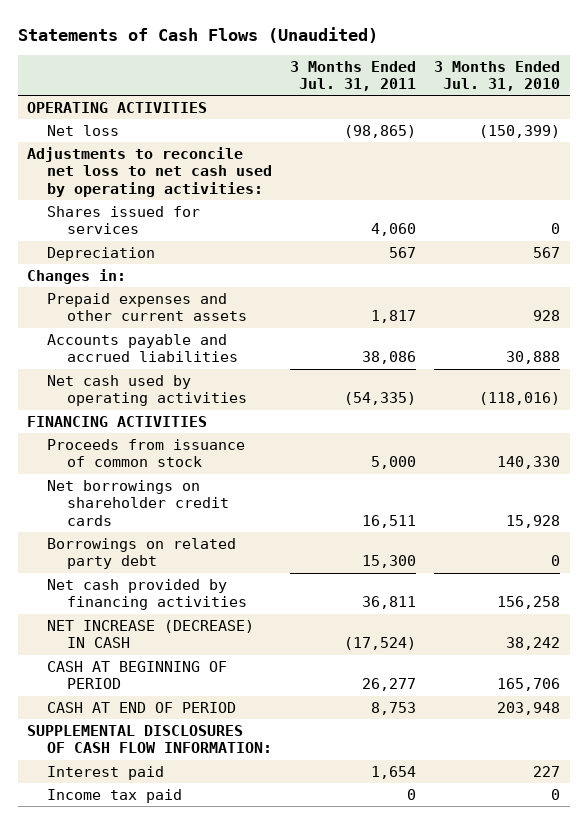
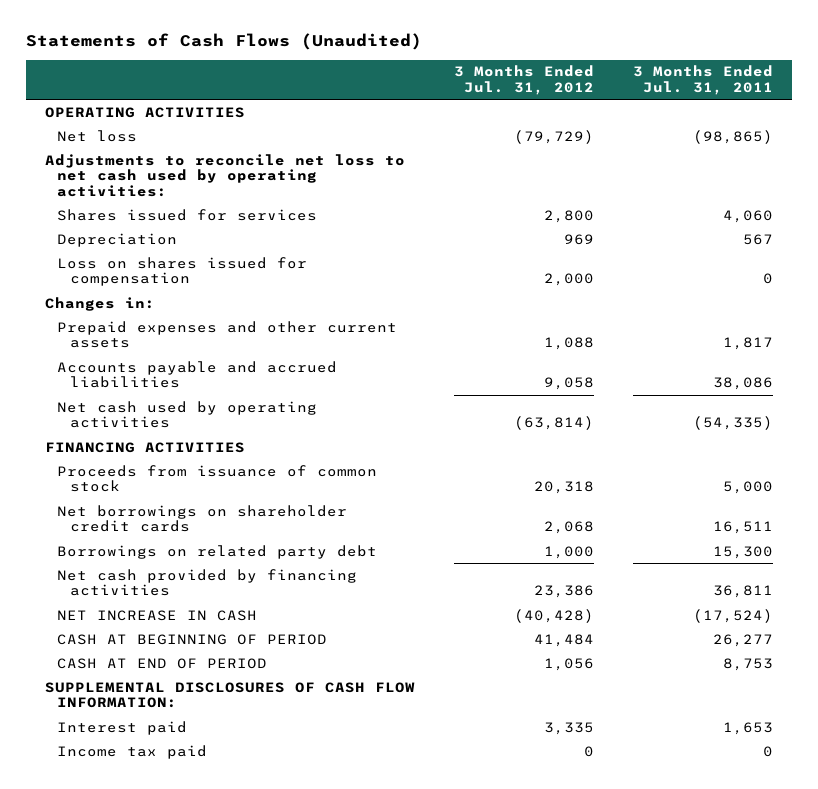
[434,60,561,92] 3 Months Ended Jul. 31, 2010 -> none
none -> [453,65,594,95] 3 Months Ended Jul. 31, 2012
none -> [57,256,308,287] Loss on shares issued for compensation
[46,619,254,649] NET INCREASE (DECREASE) IN CASH -> [57,609,258,621] NET INCREASE IN CASH
[371,765,417,779] 1,654 -> [722,721,773,735] 1,653

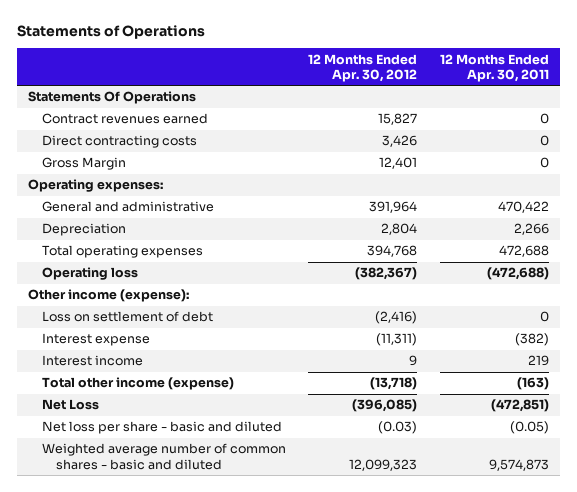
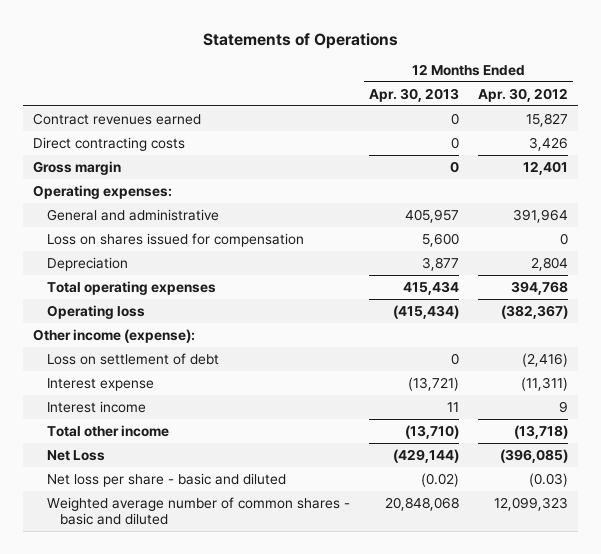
[439,53,549,82] 12 Months Ended Apr. 30, 2011 -> none
none -> [368,87,459,102] Apr. 30, 2013
[28,91,197,105] Statements Of Operations -> none
[41,157,126,171] Gross Margin -> [32,160,121,175] Gross margin
none -> [46,232,304,247] Loss on shares issued for compensation
[41,377,234,391] Total other income (expense) -> [46,424,169,437] Total other income

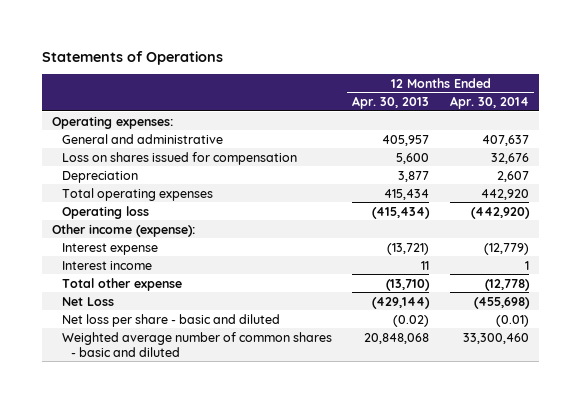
[478,87,569,102] Apr. 30, 2012 -> none
none -> [449,96,529,110] Apr. 30, 2014
[32,112,201,125] Contract revenues earned -> none
[32,136,185,151] Direct contracting costs -> none
[32,160,121,175] Gross margin -> none
[46,352,219,365] Loss on settlement of debt -> none
[46,424,169,437] Total other income -> [61,277,182,291] Total other expense

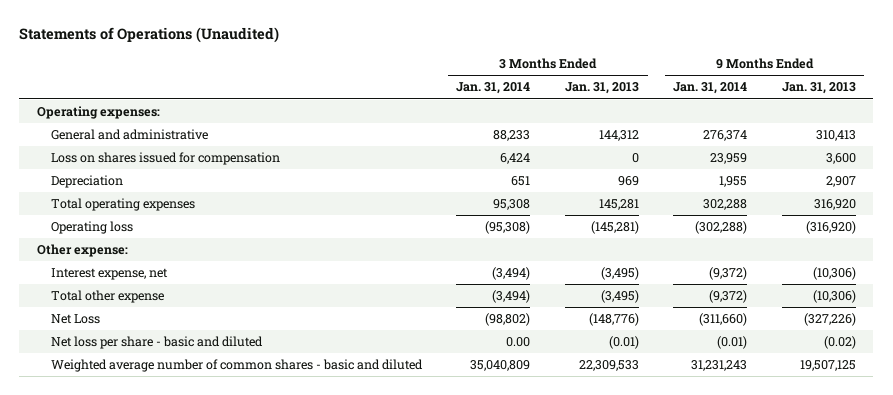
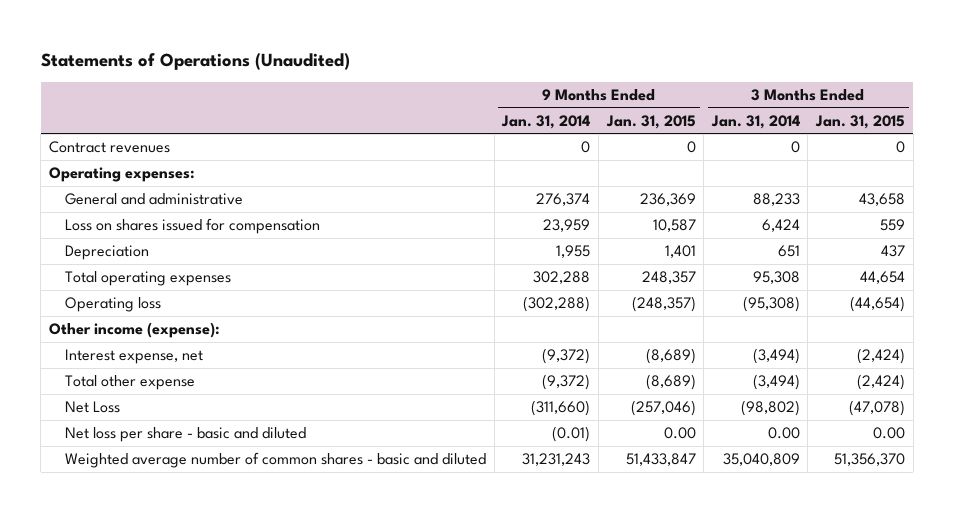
[564,82,639,95] Jan. 31, 2013 -> none
[781,82,856,95] Jan. 31, 2013 -> none
none -> [605,114,696,129] Jan. 31, 2015
none -> [815,114,906,129] Jan. 31, 2015
none -> [49,141,171,154] Contract revenues
[36,244,128,258] Other expense: -> [49,322,221,339] Other income (expense):

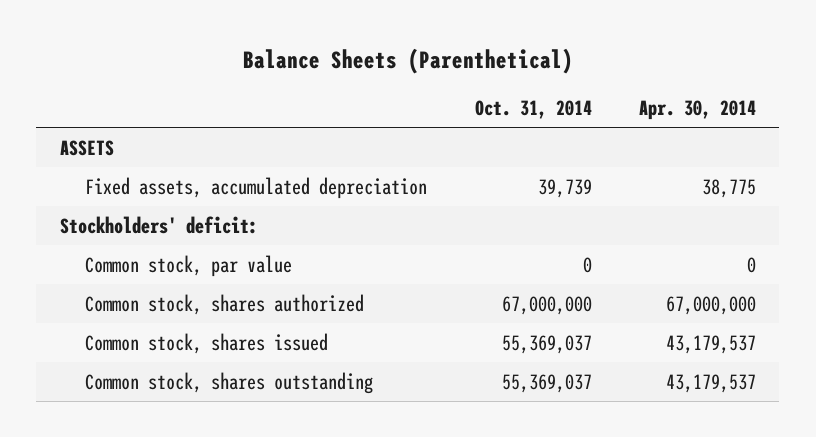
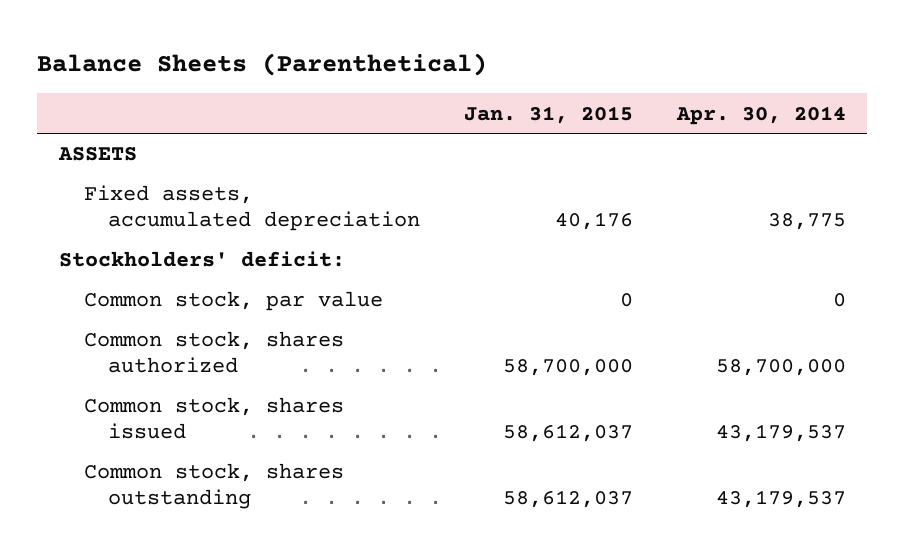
[474,99,592,119] Oct. 31, 2014 -> none
none -> [463,105,633,124] Jan. 31, 2015
[665,295,756,315] 67,000,000 -> [715,359,846,377] 58,700,000

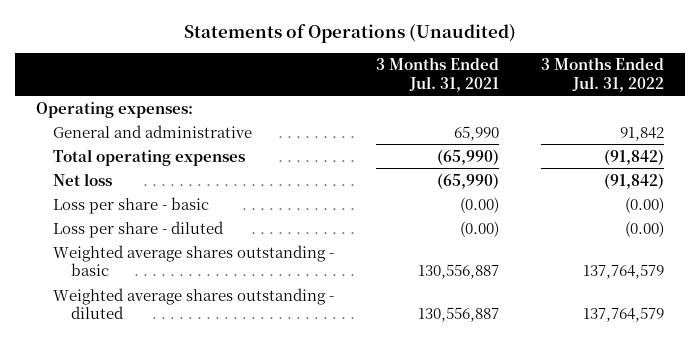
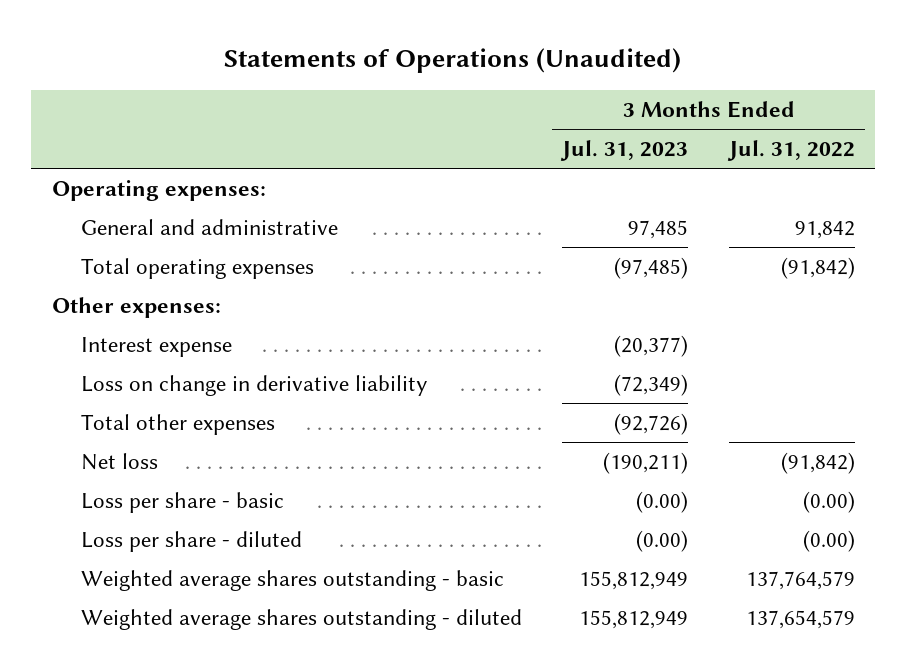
[376,57,500,92] 3 Months Ended Jul. 31, 2021 -> none
none -> [560,140,689,162] Jul. 31, 2023
none -> [51,297,221,319] Other expenses:
none -> [81,337,233,358] Interest expense
none -> [81,375,429,397] Loss on change in derivative liability
none -> [81,414,276,436] Total other expenses
[582,306,664,322] 137,764,579 -> [745,610,855,630] 137,654,579

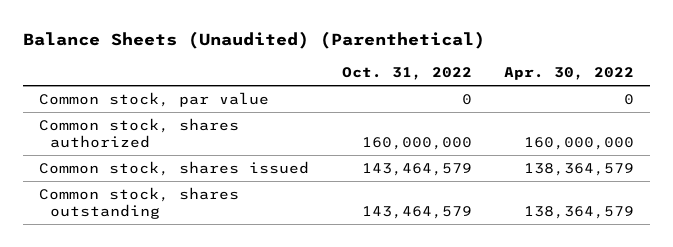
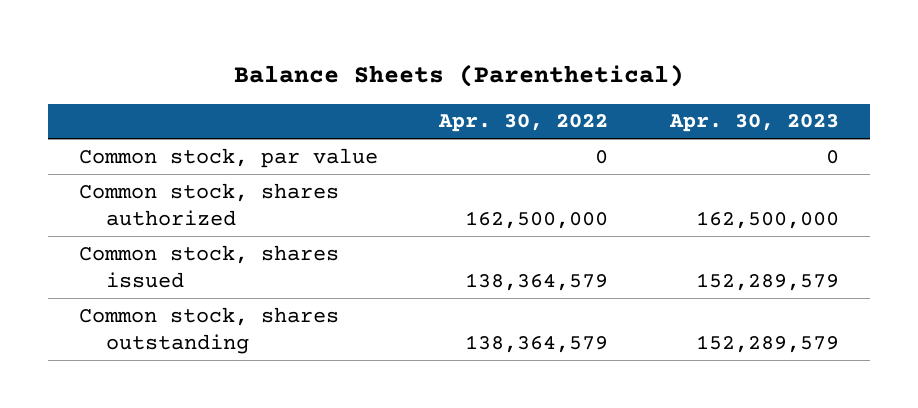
[23,30,486,49] Balance Sheets (Unaudited) (Parenthetical) -> [233,63,684,87] Balance Sheets (Parenthetical)
[341,67,472,81] Oct. 31, 2022 -> none
none -> [669,114,840,133] Apr. 30, 2023
[523,137,634,151] 160,000,000 -> [465,211,609,230] 162,500,000

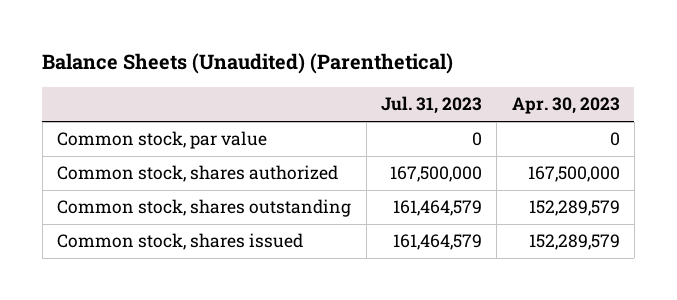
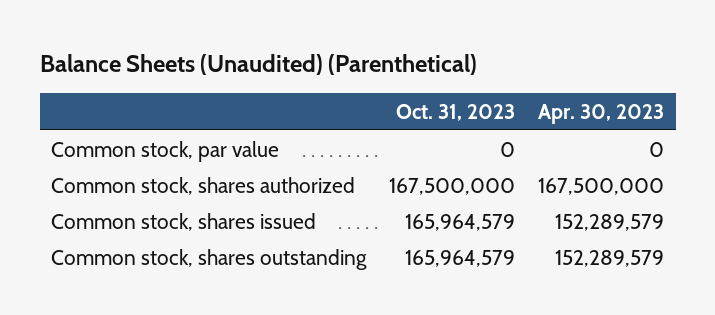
[380,96,482,115] Jul. 31, 2023 -> none
none -> [396,103,516,121] Oct. 31, 2023
[57,199,352,218] Common stock, shares outstanding -> [51,248,368,270] Common stock, shares outstanding

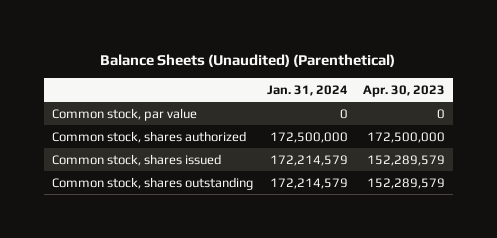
[396,103,516,121] Oct. 31, 2023 -> none
none -> [267,84,349,96] Jan. 31, 2024
[538,177,665,195] 167,500,000 -> [367,131,446,143] 172,500,000

